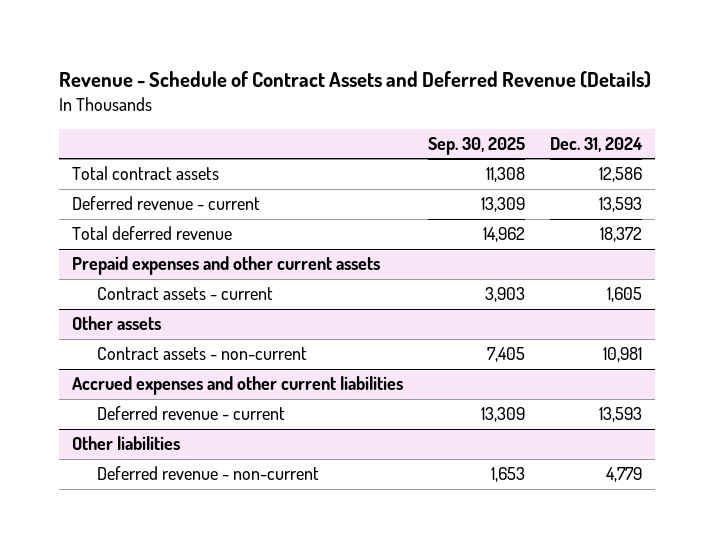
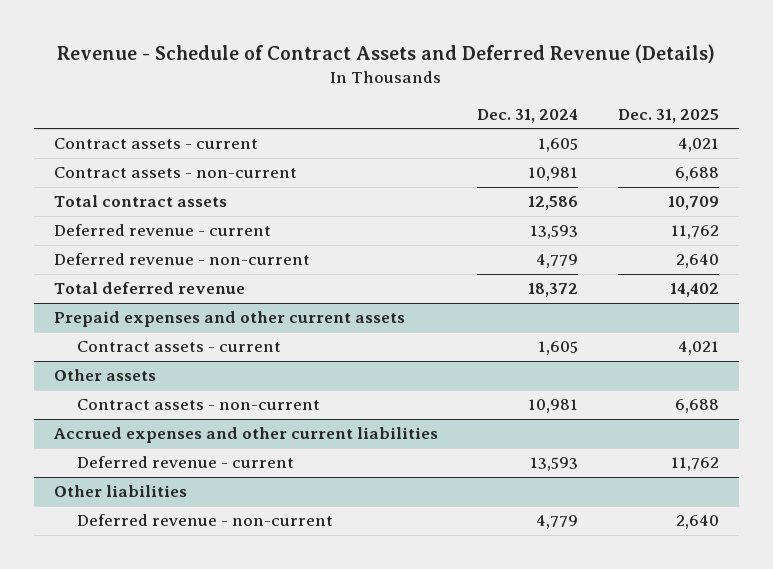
[428,137,526,156] Sep. 30, 2025 -> none
none -> [618,108,720,123] Dec. 31, 2025
none -> [53,138,258,150] Contract assets - current
none -> [53,167,297,179] Contract assets - non-current
none -> [53,253,310,266] Deferred revenue - non-current

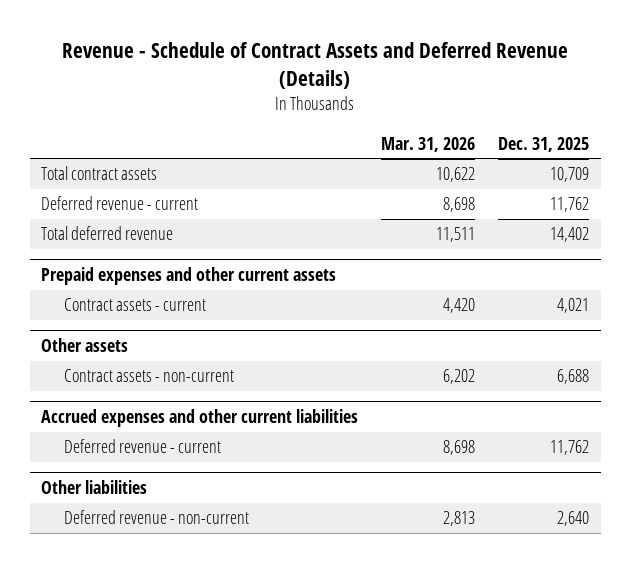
[477,108,579,123] Dec. 31, 2024 -> none
none -> [381,136,476,152] Mar. 31, 2026
[53,138,258,150] Contract assets - current -> none
[53,167,297,179] Contract assets - non-current -> none
[53,253,310,266] Deferred revenue - non-current -> none

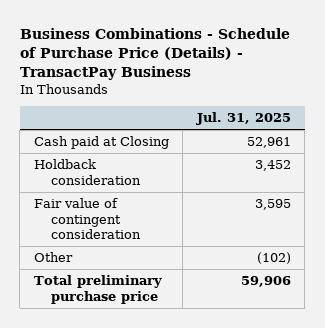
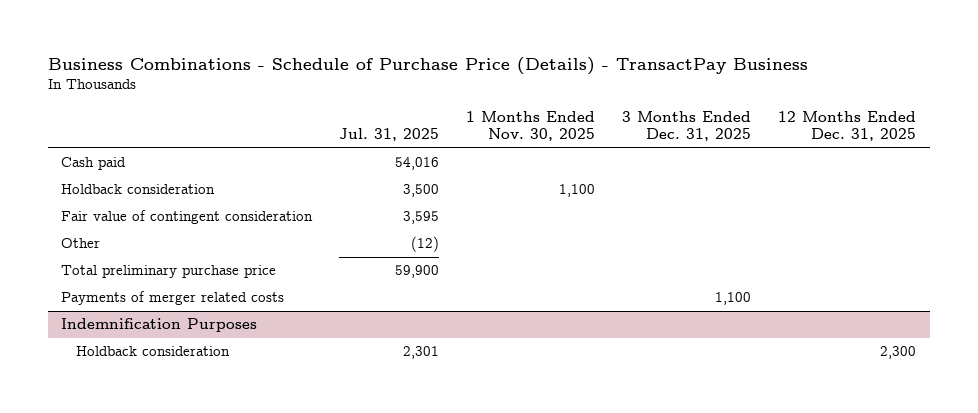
none -> [466,110,596,142] 1 Months Ended Nov. 30, 2025
none -> [622,110,752,142] 3 Months Ended Dec. 31, 2025
none -> [778,110,917,142] 12 Months Ended Dec. 31, 2025
[33,135,169,149] Cash paid at Closing -> [61,157,127,171] Cash paid
[246,136,291,148] 52,961 -> [395,157,440,171] 54,016
[254,159,291,171] 3,452 -> [403,184,440,198] 3,500
[256,251,291,264] (102) -> [411,236,440,253] (12)
[240,275,291,287] 59,906 -> [395,265,440,279] 59,900
none -> [61,291,285,306] Payments of merger related costs
none -> [61,318,258,333] Indemnification Purposes
none -> [75,346,230,357] Holdback consideration

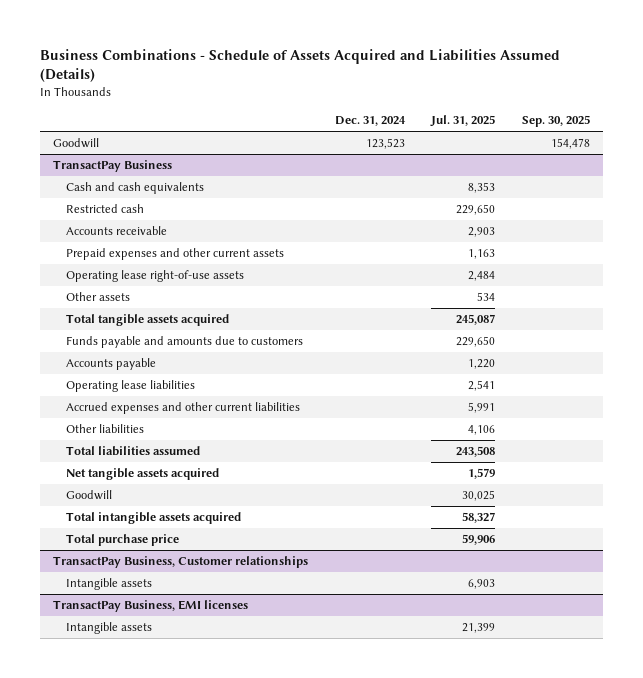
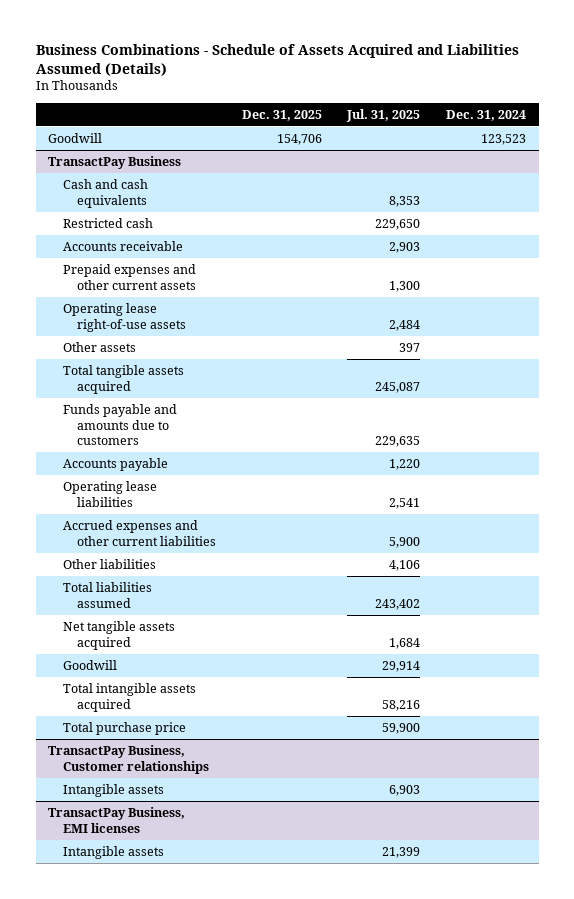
[521,115,590,128] Sep. 30, 2025 -> none
none -> [241,109,322,121] Dec. 31, 2025
[468,249,496,260] 1,163 -> [389,280,421,292] 1,300
[477,292,496,302] 534 -> [399,342,421,352] 397
[456,336,496,348] 229,650 -> [375,436,421,448] 229,635
[468,402,496,414] 5,991 -> [389,536,421,548] 5,900
[456,446,496,458] 243,508 -> [375,598,421,610] 243,402
[468,468,496,480] 1,579 -> [389,637,421,649] 1,684
[462,490,496,502] 30,025 -> [382,660,421,672] 29,914
[462,512,496,524] 58,327 -> [382,699,421,711] 58,216
[462,534,496,546] 59,906 -> [382,722,421,734] 59,900

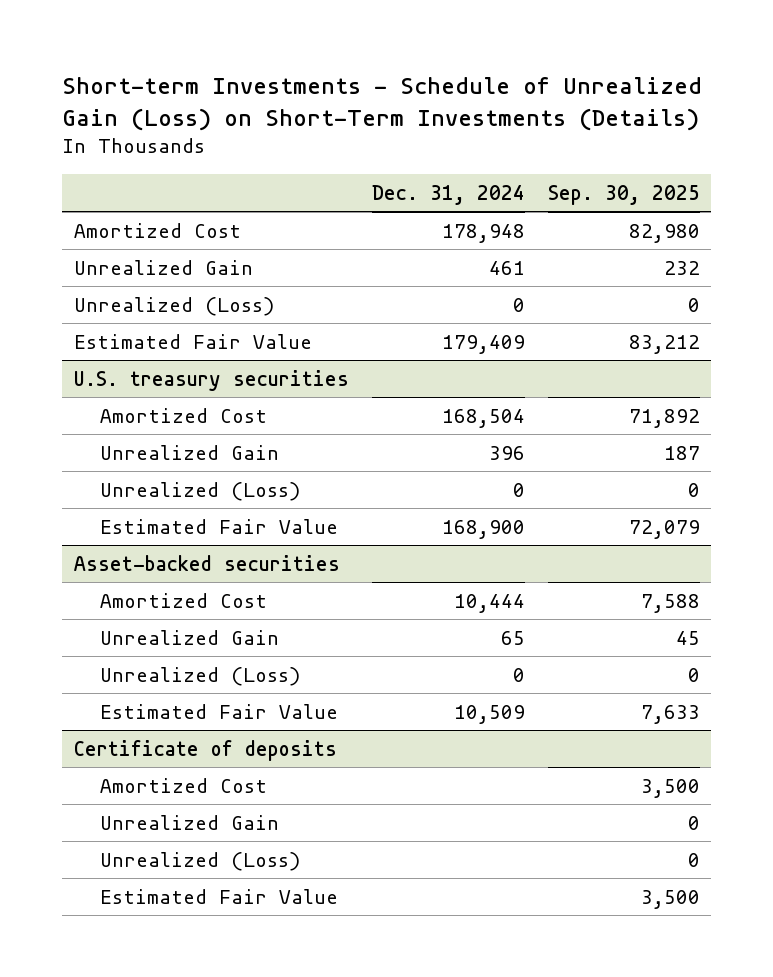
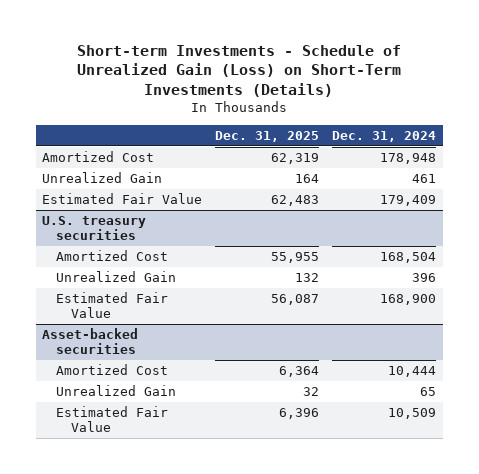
[547,184,700,205] Sep. 30, 2025 -> none
none -> [215,130,320,142] Dec. 31, 2025
[73,296,274,316] Unrealized (Loss) -> none
[99,481,300,501] Unrealized (Loss) -> none
[99,666,300,686] Unrealized (Loss) -> none
[73,739,337,761] Certificate of deposits -> none
[99,777,267,793] Amortized Cost -> none
[99,814,279,830] Unrealized Gain -> none
[99,851,300,871] Unrealized (Loss) -> none
[99,888,338,904] Estimated Fair Value -> none

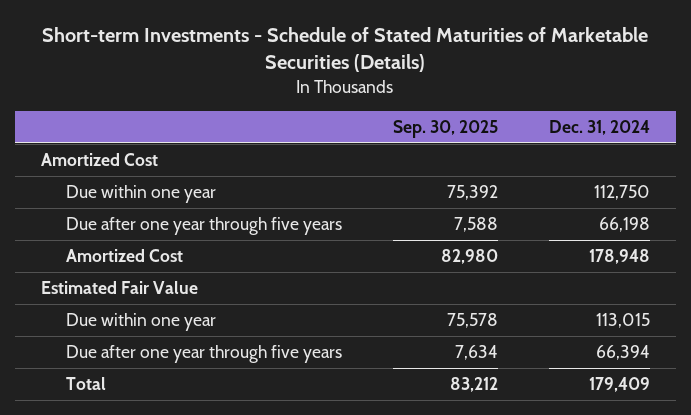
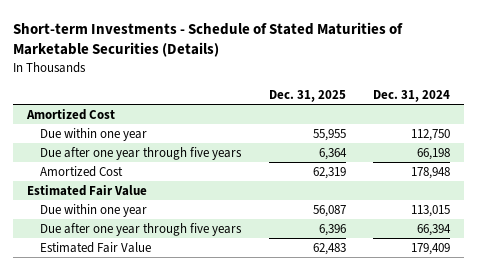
[393,119,499,138] Sep. 30, 2025 -> none
none -> [268,90,346,103] Dec. 31, 2025
[66,377,107,391] Total -> [40,241,152,253] Estimated Fair Value

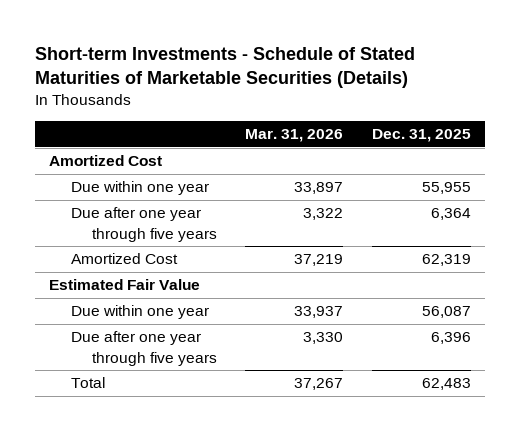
[372,90,450,103] Dec. 31, 2024 -> none
none -> [245,129,344,143] Mar. 31, 2026
[40,241,152,253] Estimated Fair Value -> [70,377,105,389] Total

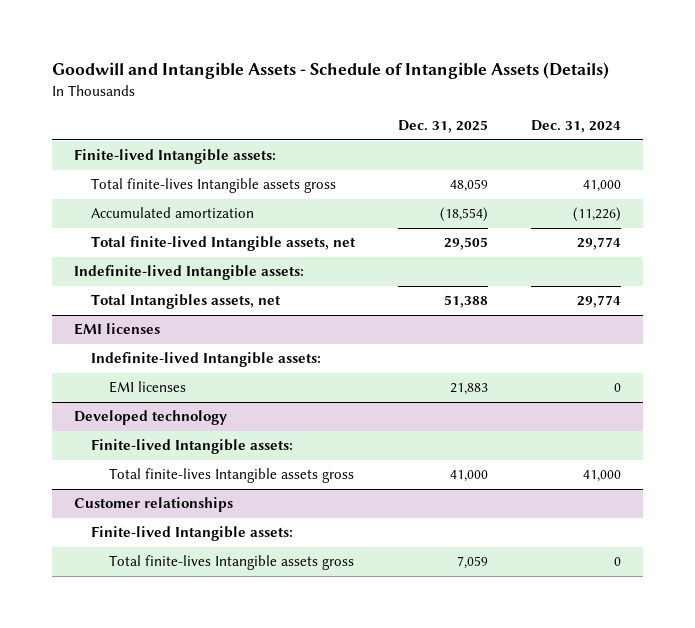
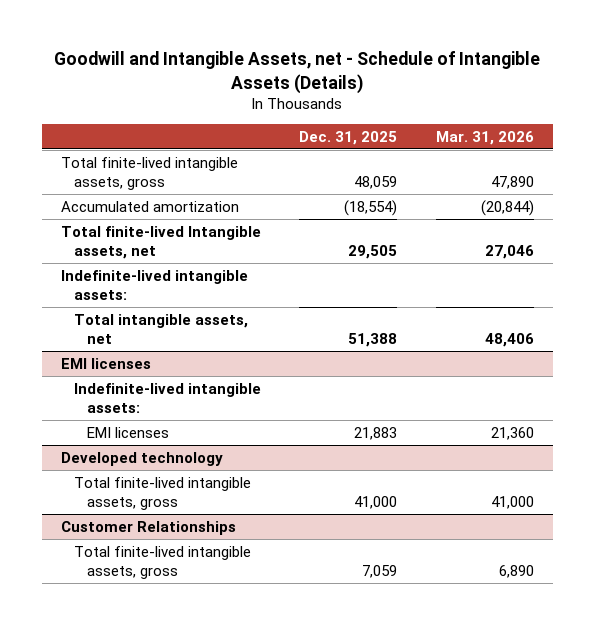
[52,62,610,80] Goodwill and Intangible Assets - Schedule of Intangible Assets (Details) -> [54,51,541,94] Goodwill and Intangible Assets, net - Schedule of Intangible Assets (Details)
[531,120,622,134] Dec. 31, 2024 -> none
none -> [435,130,534,145] Mar. 31, 2026
[73,149,276,165] Finite-lived Intangible assets: -> none
[91,178,337,194] Total finite-lives Intangible assets gross -> [60,156,238,191] Total finite-lived intangible assets, gross
[73,265,304,281] Indefinite-lived Intangible assets: -> [60,269,248,301] Indefinite-lived intangible assets:
[91,294,282,310] Total Intangibles assets, net -> [73,313,248,345] Total intangible assets, net
[91,352,322,368] Indefinite-lived Intangible assets: -> [73,382,261,414] Indefinite-lived intangible assets:
[91,439,294,455] Finite-lived Intangible assets: -> none
[91,526,294,542] Finite-lived Intangible assets: -> none
[108,468,354,484] Total finite-lives Intangible assets gross -> [73,476,251,511] Total finite-lived intangible assets, gross
[73,497,233,513] Customer relationships -> [60,520,236,535] Customer Relationships
[108,555,354,571] Total finite-lives Intangible assets gross -> [73,545,251,580] Total finite-lived intangible assets, gross

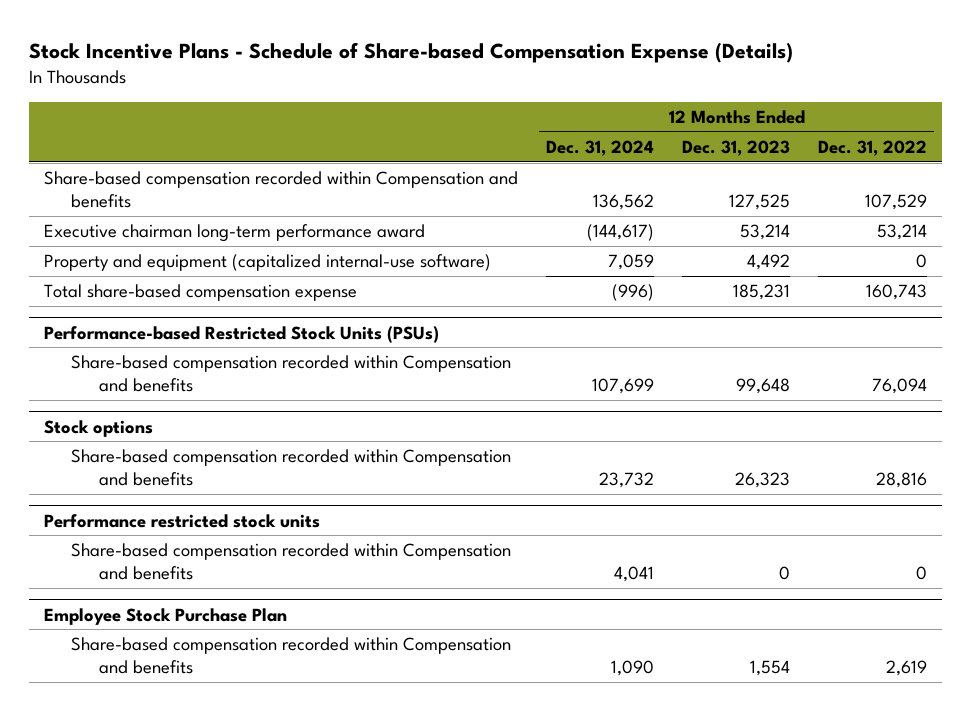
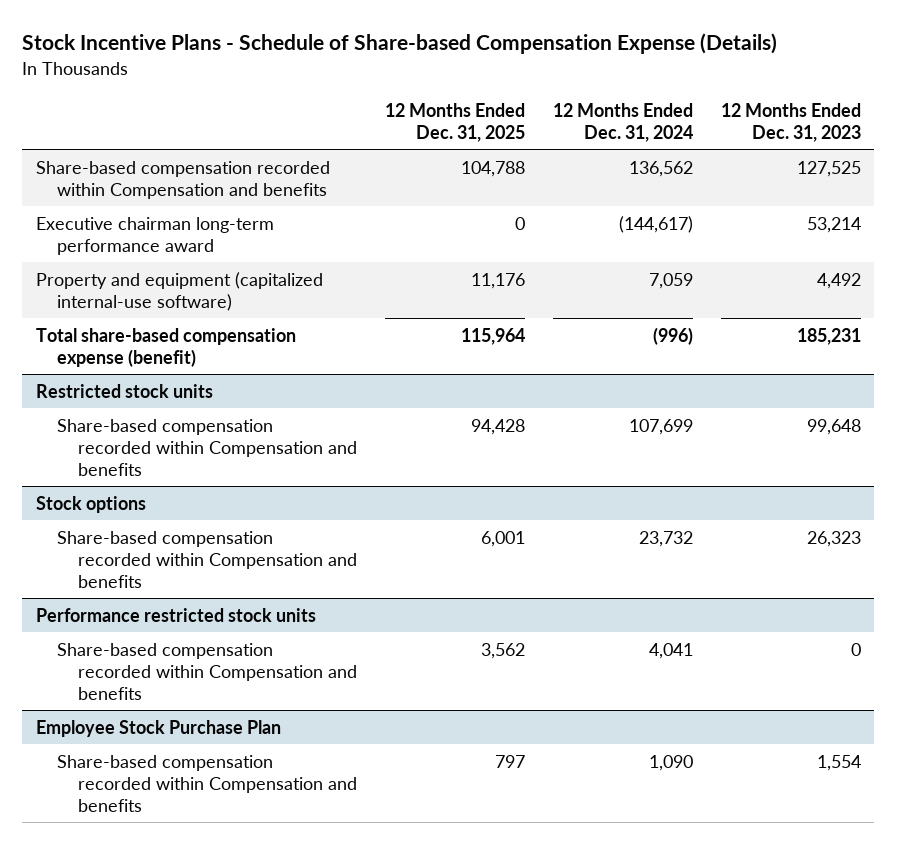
[818,139,928,156] Dec. 31, 2022 -> none
none -> [385,102,526,142] 12 Months Ended Dec. 31, 2025
[43,284,357,302] Total share-based compensation expense -> [36,327,297,367] Total share-based compensation expense (benefit)
[43,325,439,343] Performance-based Restricted Stock Units (PSUs) -> [36,383,214,398] Restricted stock units

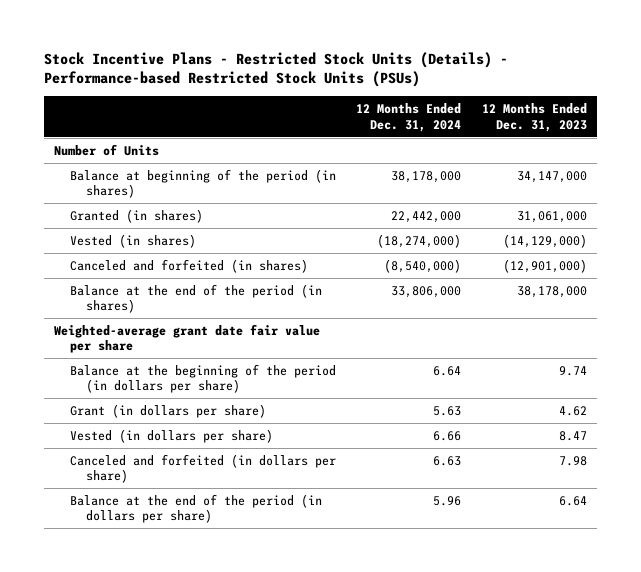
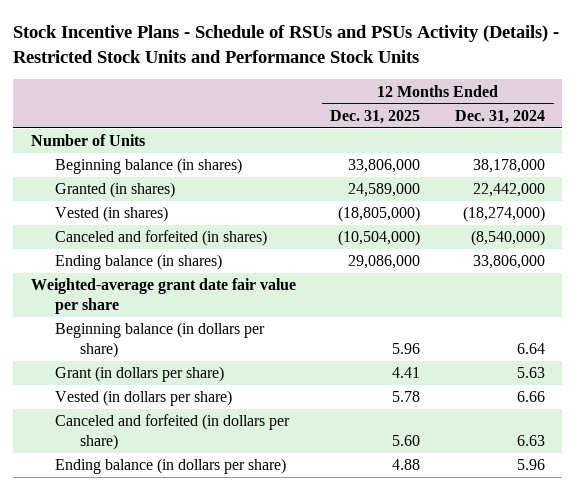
[43,51,508,88] Stock Incentive Plans - Restricted Stock Units (Details) - Performance-based Restricted Stock Units (PSUs) -> [13,25,560,64] Stock Incentive Plans - Schedule of RSUs and PSUs Activity (Details) - Restricted Stock Units and Performance Stock Units
[481,103,587,132] 12 Months Ended Dec. 31, 2023 -> none
none -> [330,109,421,124] Dec. 31, 2025
[70,168,337,199] Balance at beginning of the period (in shares) -> [55,158,243,175] Beginning balance (in shares)
[70,283,323,314] Balance at the end of the period (in shares) -> [55,254,223,271] Ending balance (in shares)
[70,363,337,394] Balance at the beginning of the period (in dollars per share) -> [55,322,266,359] Beginning balance (in dollars per share)
[70,493,323,524] Balance at the end of the period (in dollars per share) -> [55,458,287,475] Ending balance (in dollars per share)

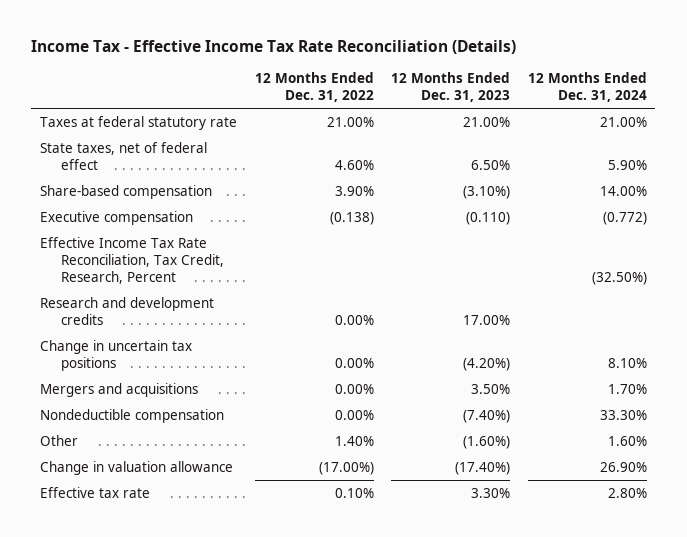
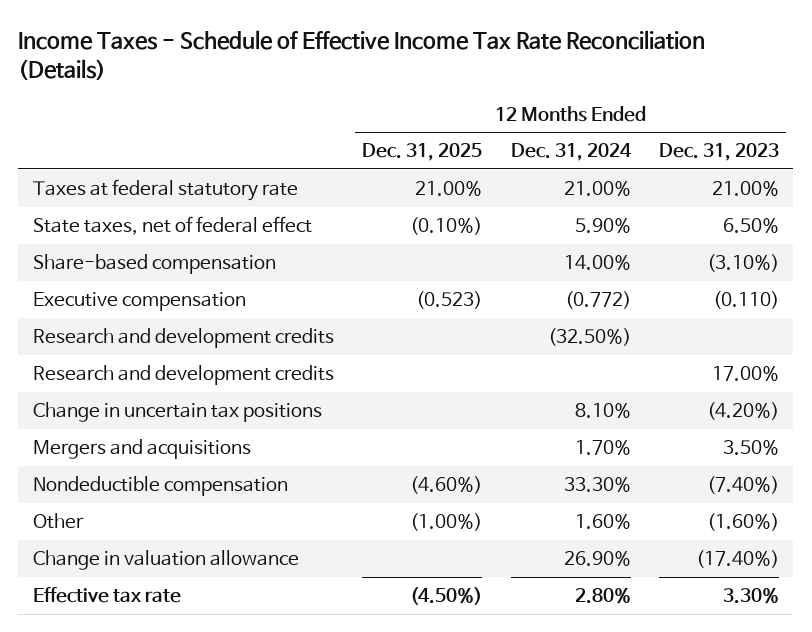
[31,40,517,55] Income Tax - Effective Income Tax Rate Reconciliation (Details) -> [18,29,706,80] Income Taxes - Schedule of Effective Income Tax Rate Reconciliation (Details)
[254,72,374,103] 12 Months Ended Dec. 31, 2022 -> none
none -> [362,143,483,162] Dec. 31, 2025
[40,236,224,284] Effective Income Tax Rate Reconciliation, Tax Credit, Research, Percent -> [32,328,334,349] Research and development credits

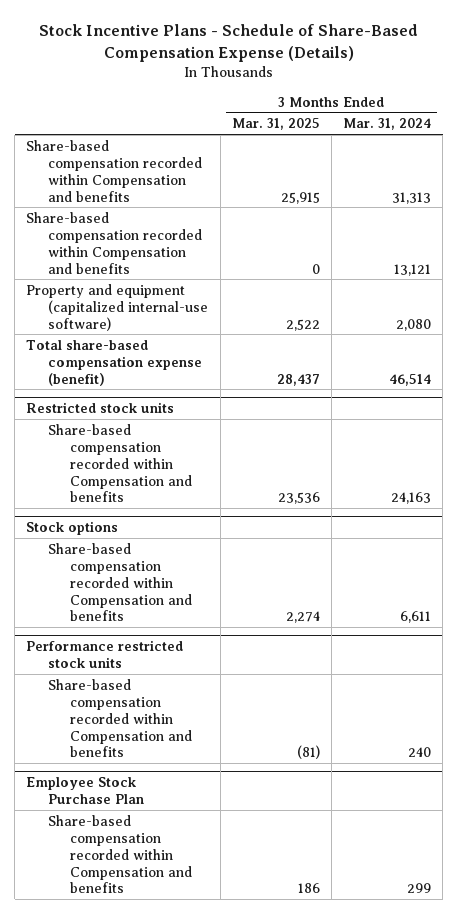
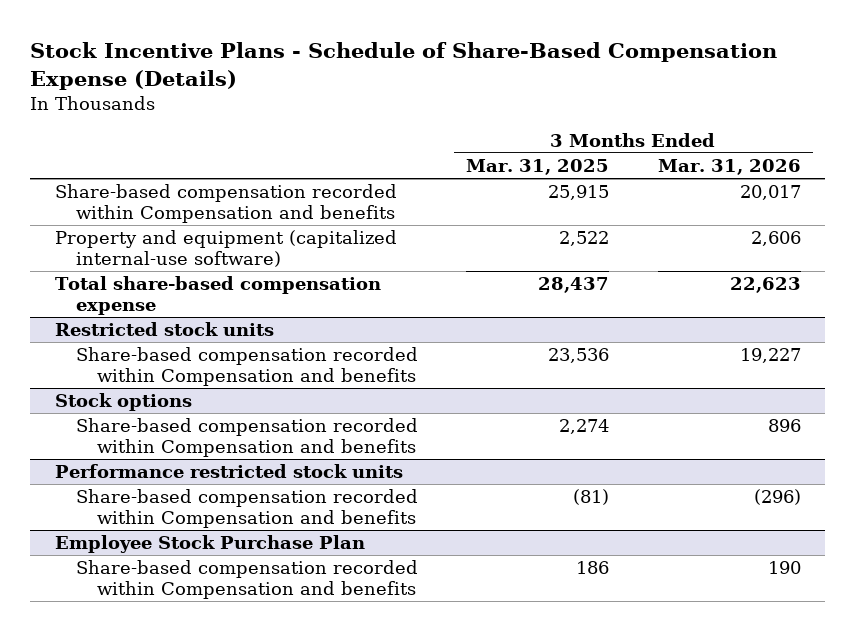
[343,118,432,131] Mar. 31, 2024 -> none
none -> [657,159,801,176] Mar. 31, 2026
[26,211,203,274] Share-based compensation recorded within Compensation and benefits -> none
[26,339,203,386] Total share-based compensation expense (benefit) -> [54,276,381,315] Total share-based compensation expense

